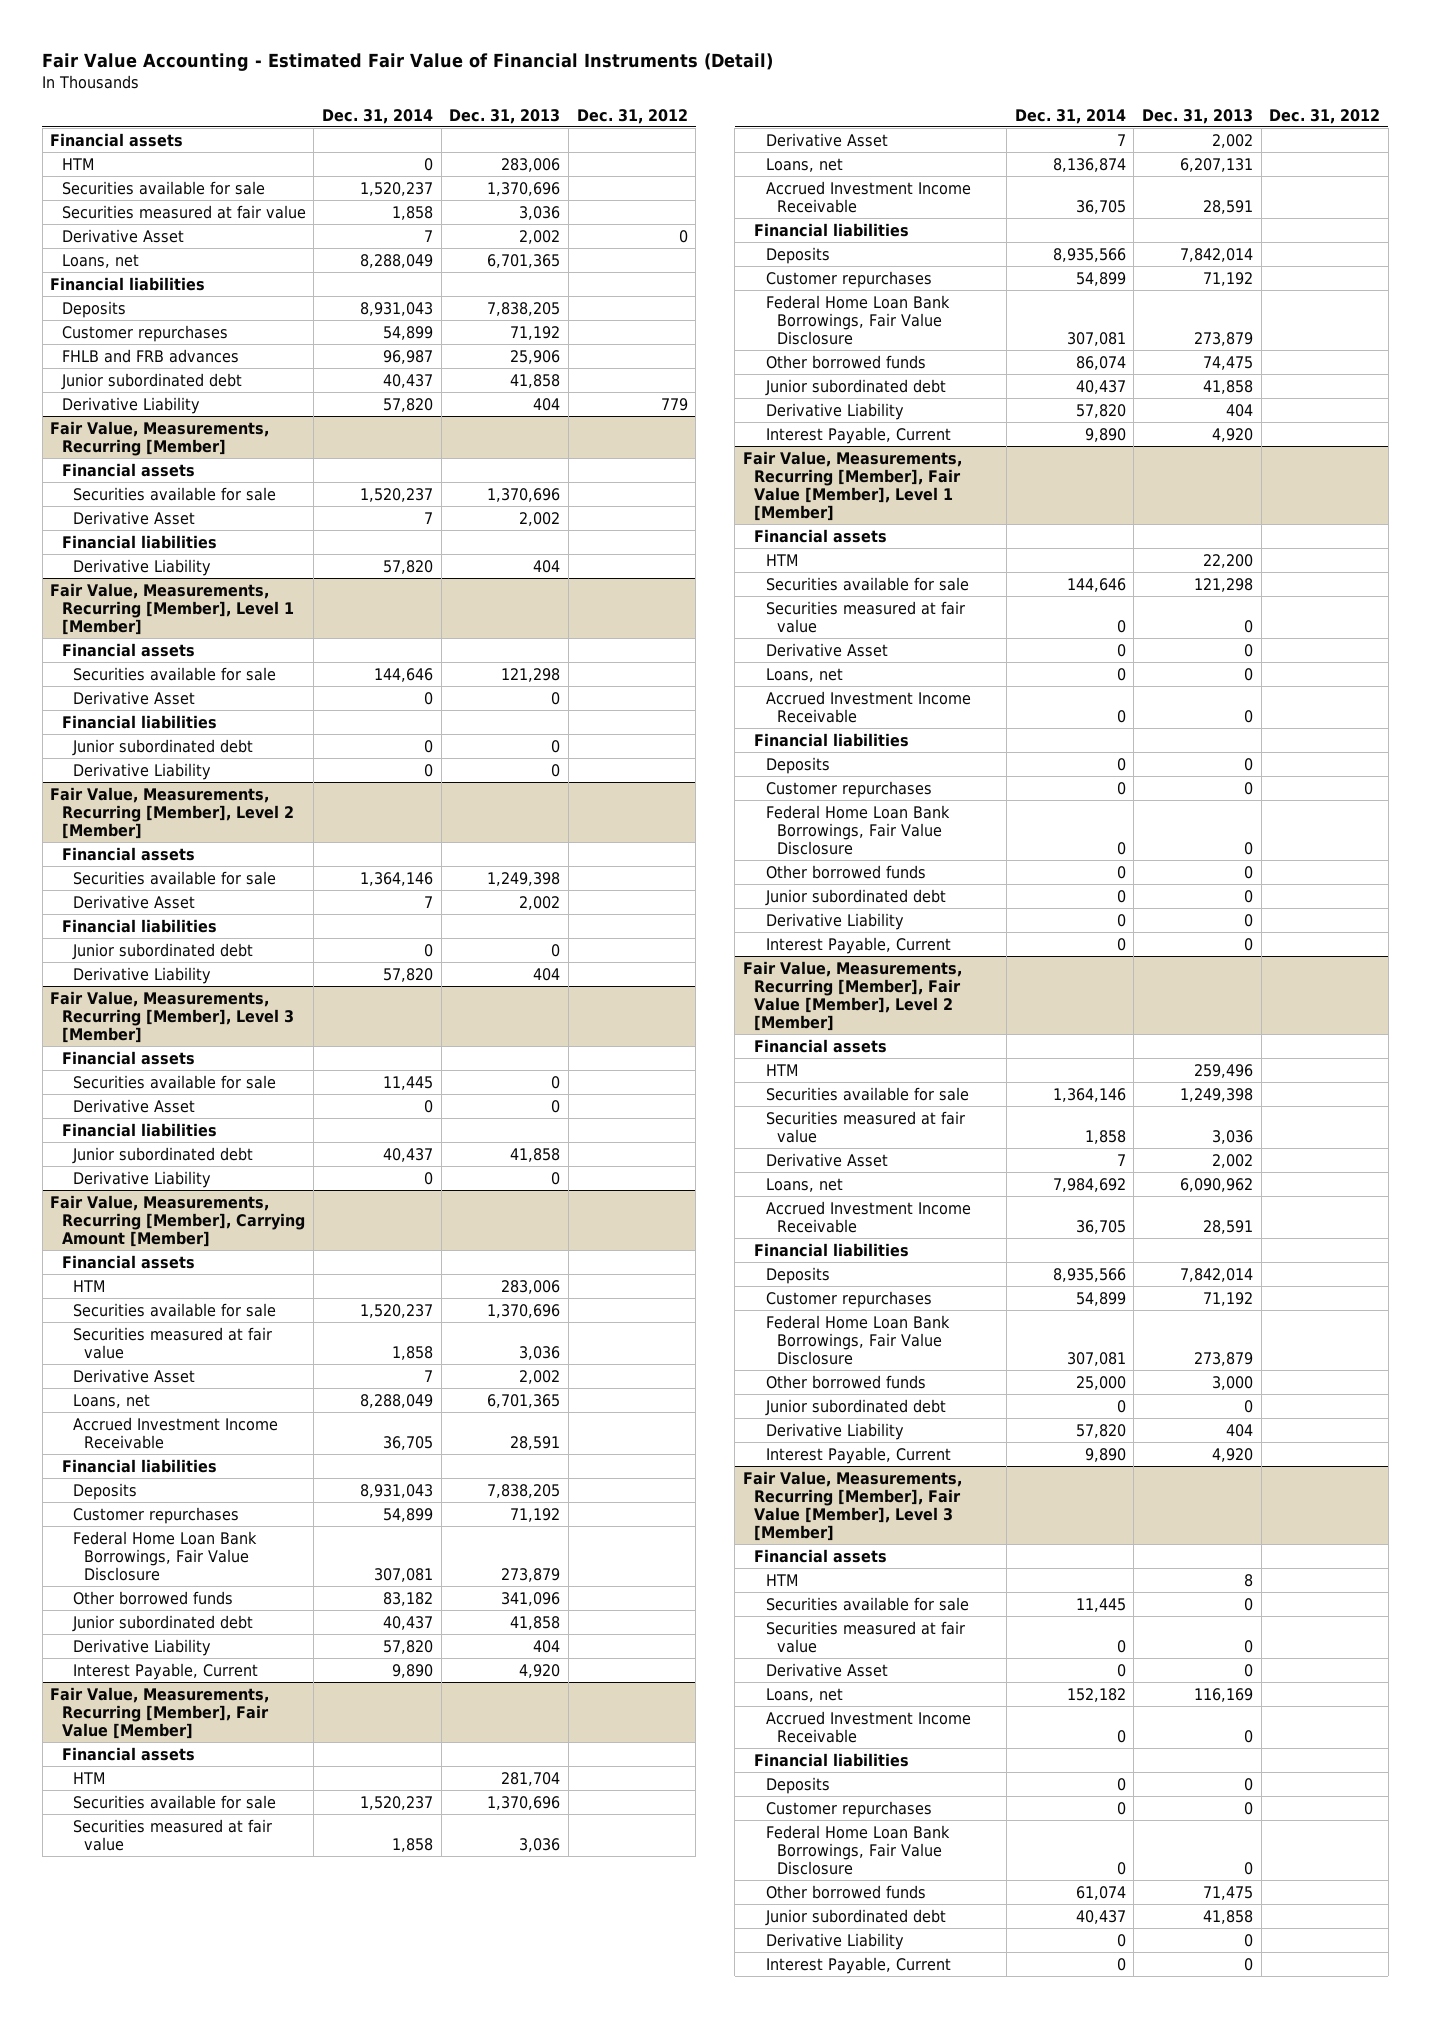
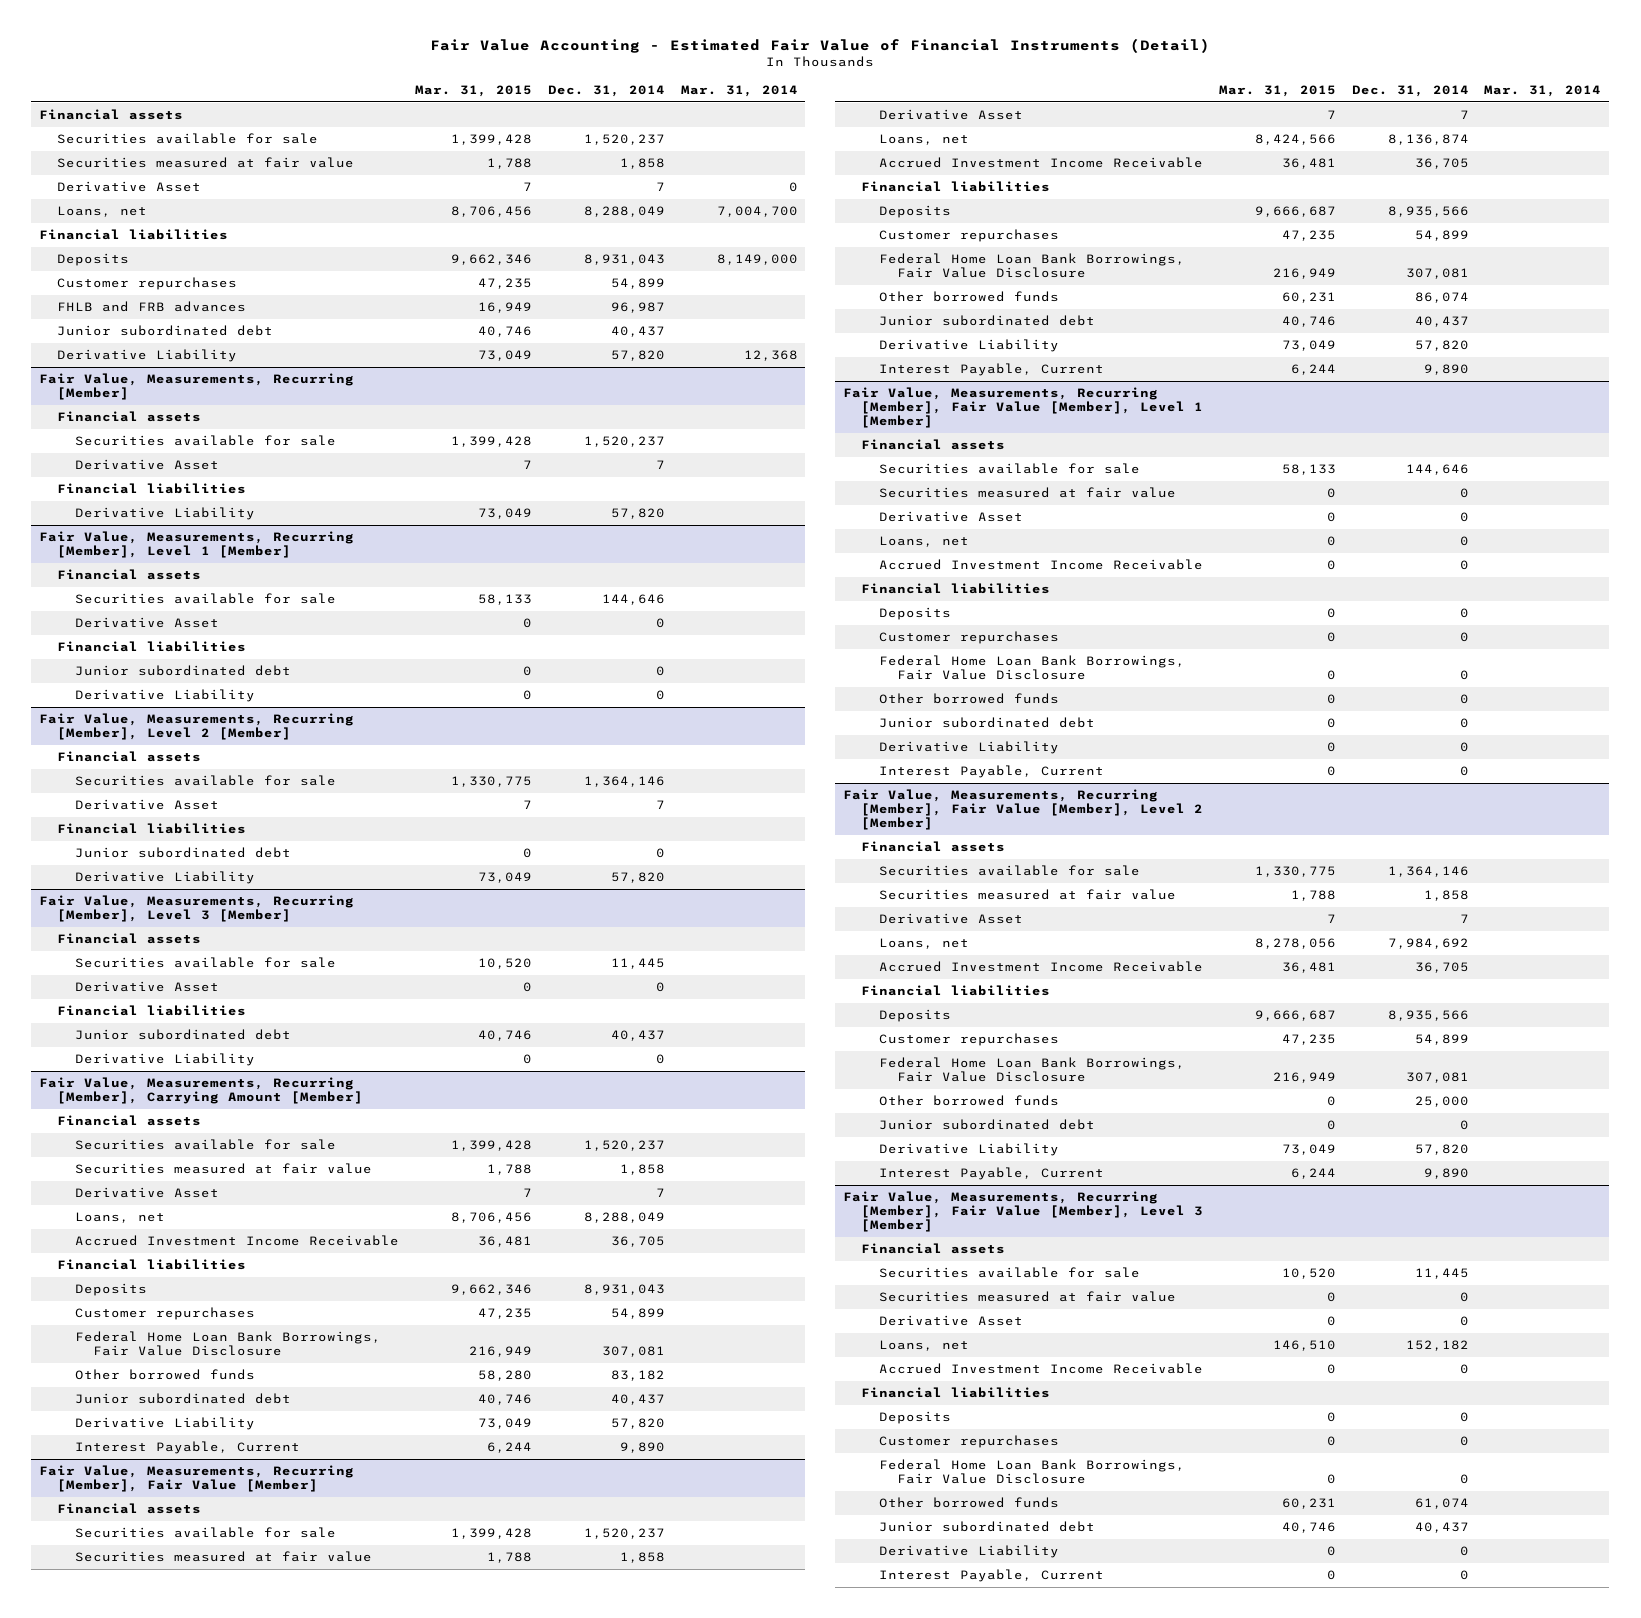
[449,108,561,124] Dec. 31, 2013 -> none
[576,108,688,124] Dec. 31, 2012 -> none
none -> [414,85,532,98] Mar. 31, 2015
none -> [680,85,798,98] Mar. 31, 2014
[61,157,94,170] HTM -> none
[73,1279,106,1292] HTM -> none
[73,1771,106,1784] HTM -> none
[765,553,798,566] HTM -> none
[765,1063,798,1076] HTM -> none
[765,1573,798,1586] HTM -> none

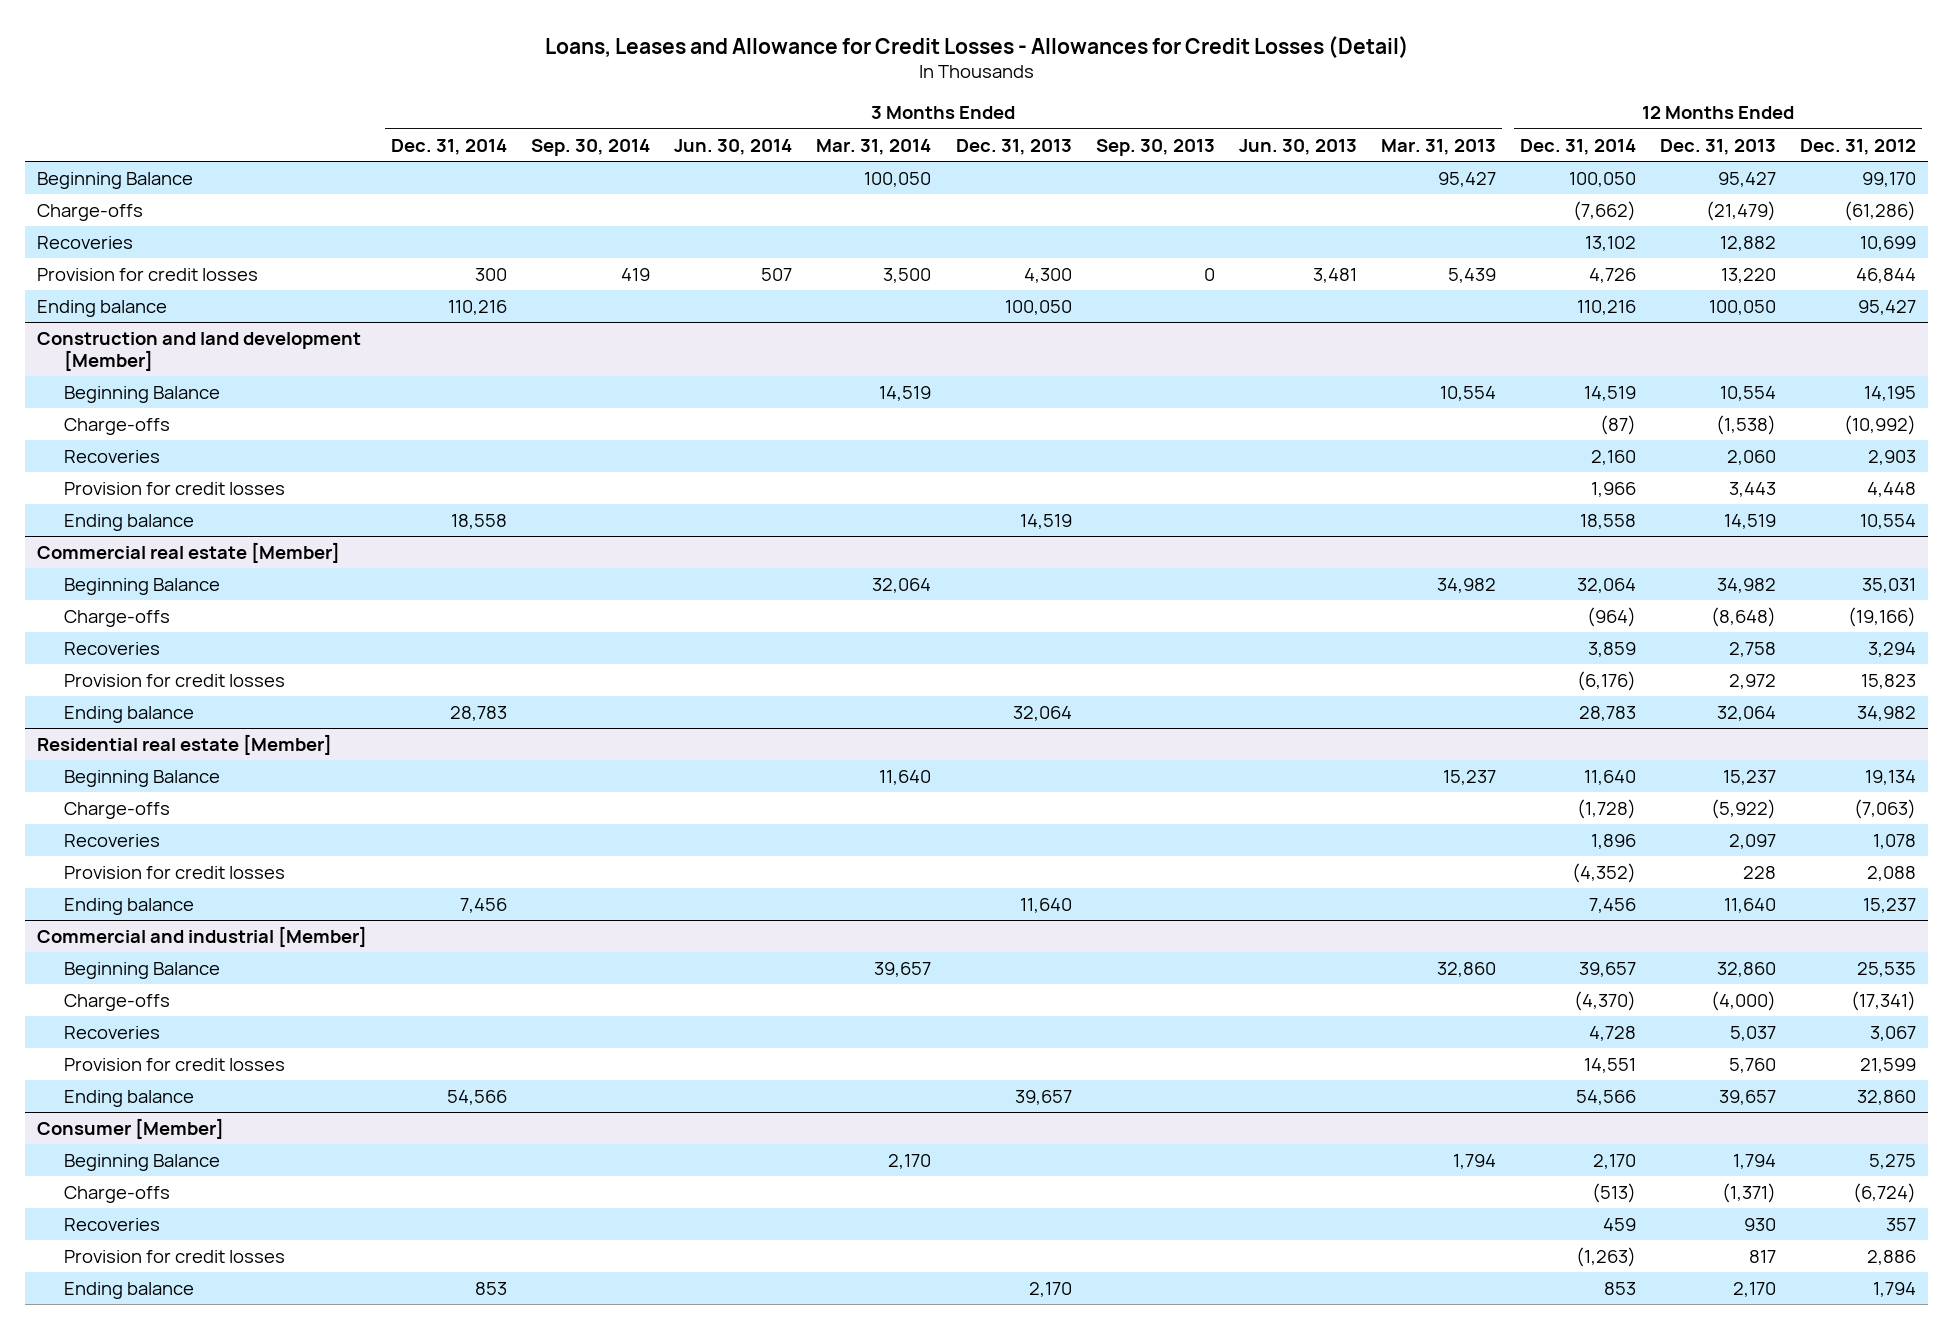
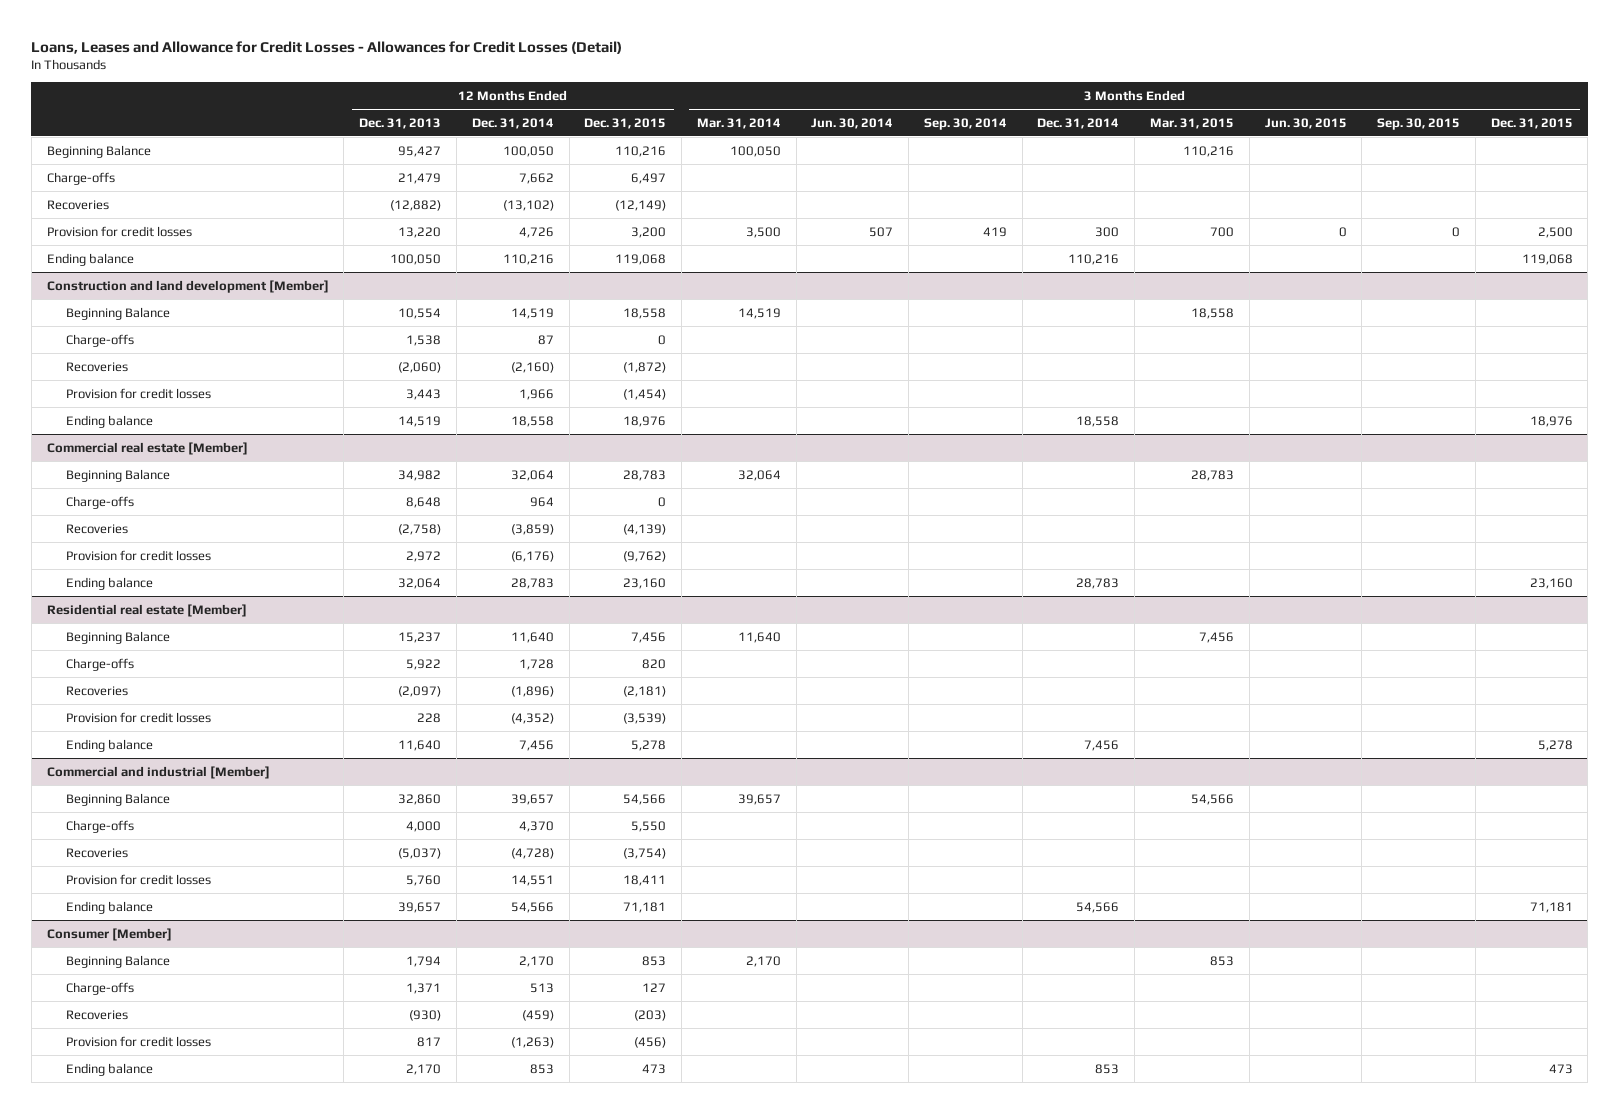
[955,138,1072,155] Dec. 31, 2013 -> none
[1095,138,1215,156] Sep. 30, 2013 -> none
[1238,138,1357,155] Jun. 30, 2013 -> none
[1380,138,1496,155] Mar. 31, 2013 -> none
[1799,138,1916,155] Dec. 31, 2012 -> none
none -> [584,117,667,129] Dec. 31, 2015
none -> [1150,117,1235,129] Mar. 31, 2015
none -> [1264,117,1347,129] Jun. 30, 2015
none -> [1377,117,1461,130] Sep. 30, 2015
none -> [1490,117,1573,129] Dec. 31, 2015
[1572,200,1636,221] (7,662) -> [518,172,554,184] 7,662
[1705,200,1776,221] (21,479) -> [398,172,442,184] 21,479
[1584,235,1636,251] 13,102 -> [502,199,554,211] (13,102)
[1719,235,1776,251] 12,882 -> [390,199,442,211] (12,882)
[1599,414,1636,435] (87) -> [537,334,554,345] 87
[1715,414,1776,435] (1,538) -> [406,334,442,346] 1,538
[1590,449,1636,465] 2,160 -> [510,361,554,373] (2,160)
[1726,449,1776,465] 2,060 -> [398,361,442,373] (2,060)
[1586,606,1636,627] (964) -> [529,496,554,507] 964
[1710,606,1776,627] (8,648) -> [406,496,442,508] 8,648
[1587,641,1636,657] 3,859 -> [510,523,554,535] (3,859)
[1728,641,1776,657] 2,758 -> [398,523,442,535] (2,758)
[1576,798,1636,819] (1,728) -> [518,658,554,670] 1,728
[1710,798,1776,819] (5,922) -> [406,658,442,670] 5,922
[1590,833,1636,849] 1,896 -> [510,685,554,697] (1,896)
[1728,833,1776,849] 2,097 -> [398,685,442,697] (2,097)
[1573,990,1636,1011] (4,370) -> [518,820,554,832] 4,370
[1710,990,1776,1011] (4,000) -> [406,820,442,832] 4,000
[1588,1025,1636,1041] 4,728 -> [510,847,554,859] (4,728)
[1729,1025,1776,1041] 5,037 -> [398,847,442,859] (5,037)
[1591,1182,1636,1203] (513) -> [529,982,554,993] 513
[1721,1182,1776,1203] (1,371) -> [406,982,442,994] 1,371
[1602,1217,1636,1231] 459 -> [521,1009,554,1021] (459)
[1743,1217,1776,1231] 930 -> [409,1009,442,1021] (930)

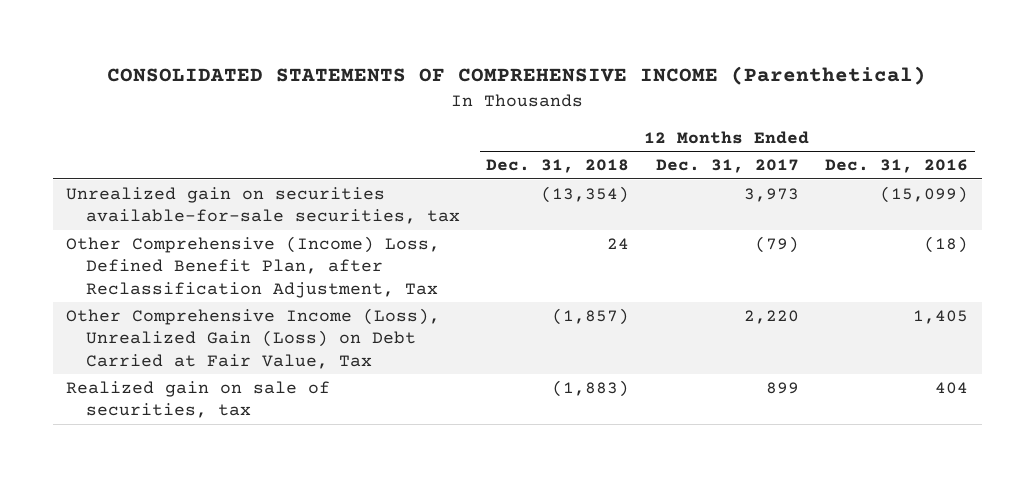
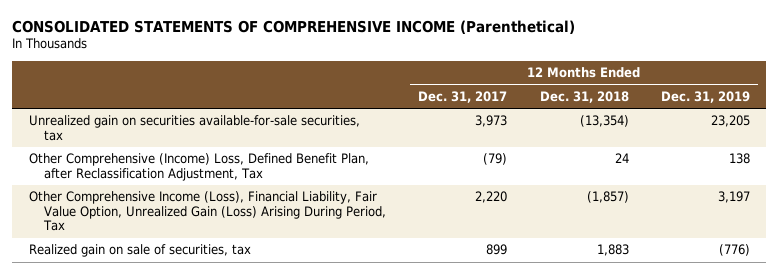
[825,159,969,174] Dec. 31, 2016 -> none
none -> [661,90,751,103] Dec. 31, 2019
[66,307,441,369] Other Comprehensive Income (Loss), Unrealized Gain (Loss) on Debt Carried at Fair Value, Tax -> [28,191,386,232] Other Comprehensive Income (Loss), Financial Liability, Fair Value Option, Unrealized Gain (Loss) Arising During Period, Tax
[552,379,630,397] (1,883) -> [596,244,629,257] 1,883

